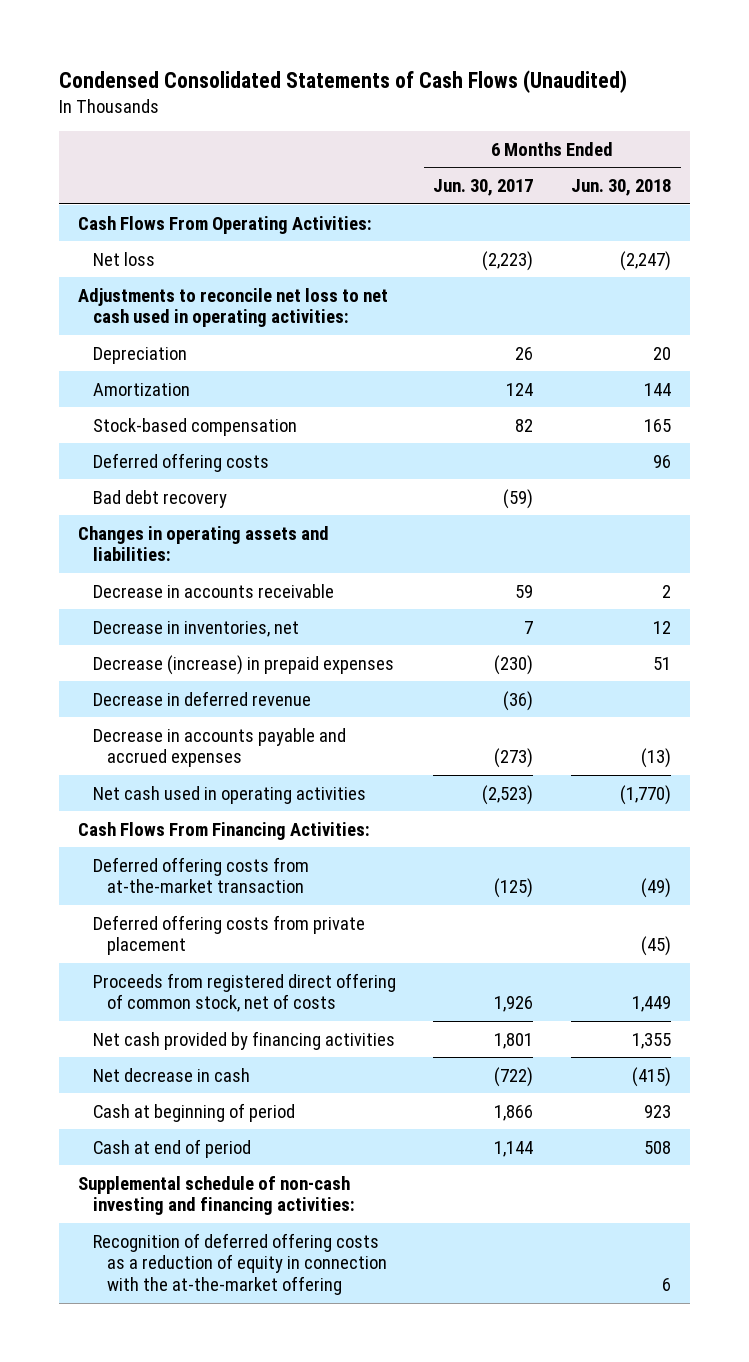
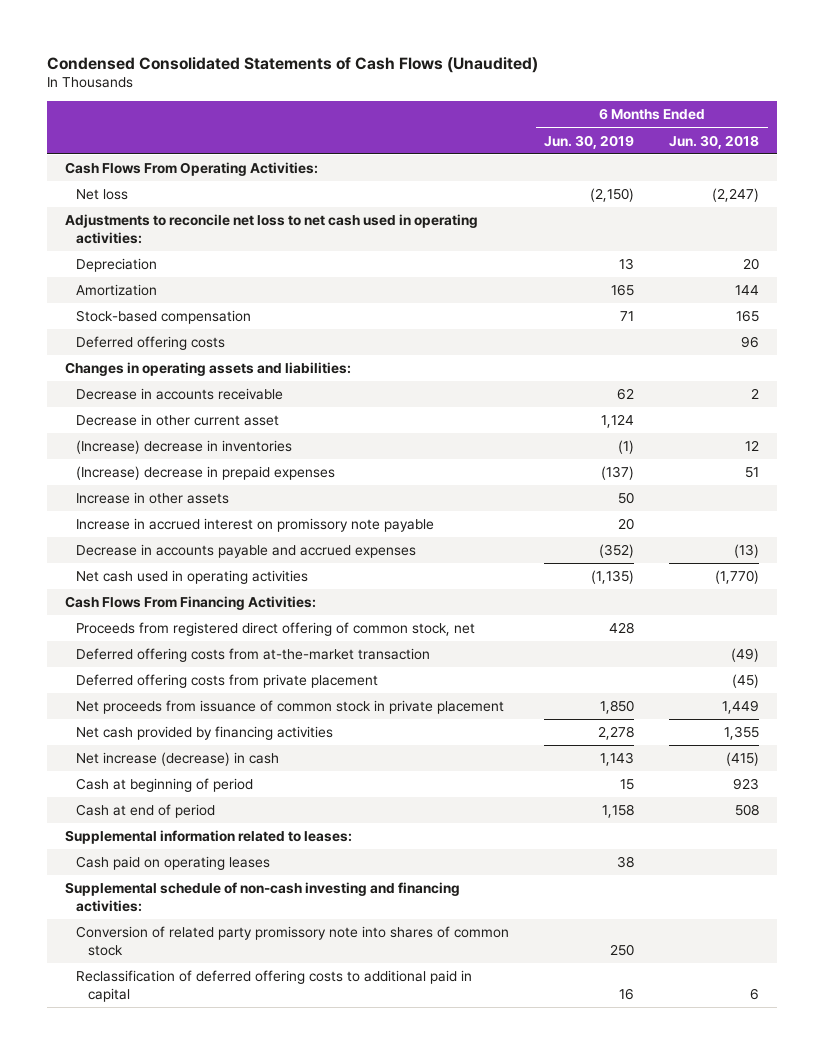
[433,179,534,197] Jun. 30, 2017 -> none
none -> [544,134,635,149] Jun. 30, 2019
[92,489,227,508] Bad debt recovery -> none
[92,690,311,706] Decrease in deferred revenue -> none
none -> [76,414,280,427] Decrease in other current asset
[92,620,299,637] Decrease in inventories, net -> [76,440,293,455] (Increase) decrease in inventories
[92,654,394,675] Decrease (increase) in prepaid expenses -> [76,466,336,481] (Increase) decrease in prepaid expenses
none -> [76,492,230,505] Increase in other assets
none -> [76,518,435,533] Increase in accrued interest on promissory note payable
none -> [76,622,476,637] Proceeds from registered direct offering of common stock, net
[92,972,396,1013] Proceeds from registered direct offering of common stock, net of costs -> [76,700,505,715] Net proceeds from issuance of common stock in private placement
[92,1067,250,1082] Net decrease in cash -> [76,752,280,767] Net increase (decrease) in cash
none -> [64,830,352,845] Supplemental information related to leases:
none -> [76,856,271,871] Cash paid on operating leases
none -> [76,926,510,957] Conversion of related party promissory note into shares of common stock
[92,1232,388,1296] Recognition of deferred offering costs as a reduction of equity in connection with the at-the-market offering -> [76,970,473,1003] Reclassification of deferred offering costs to additional paid in capital

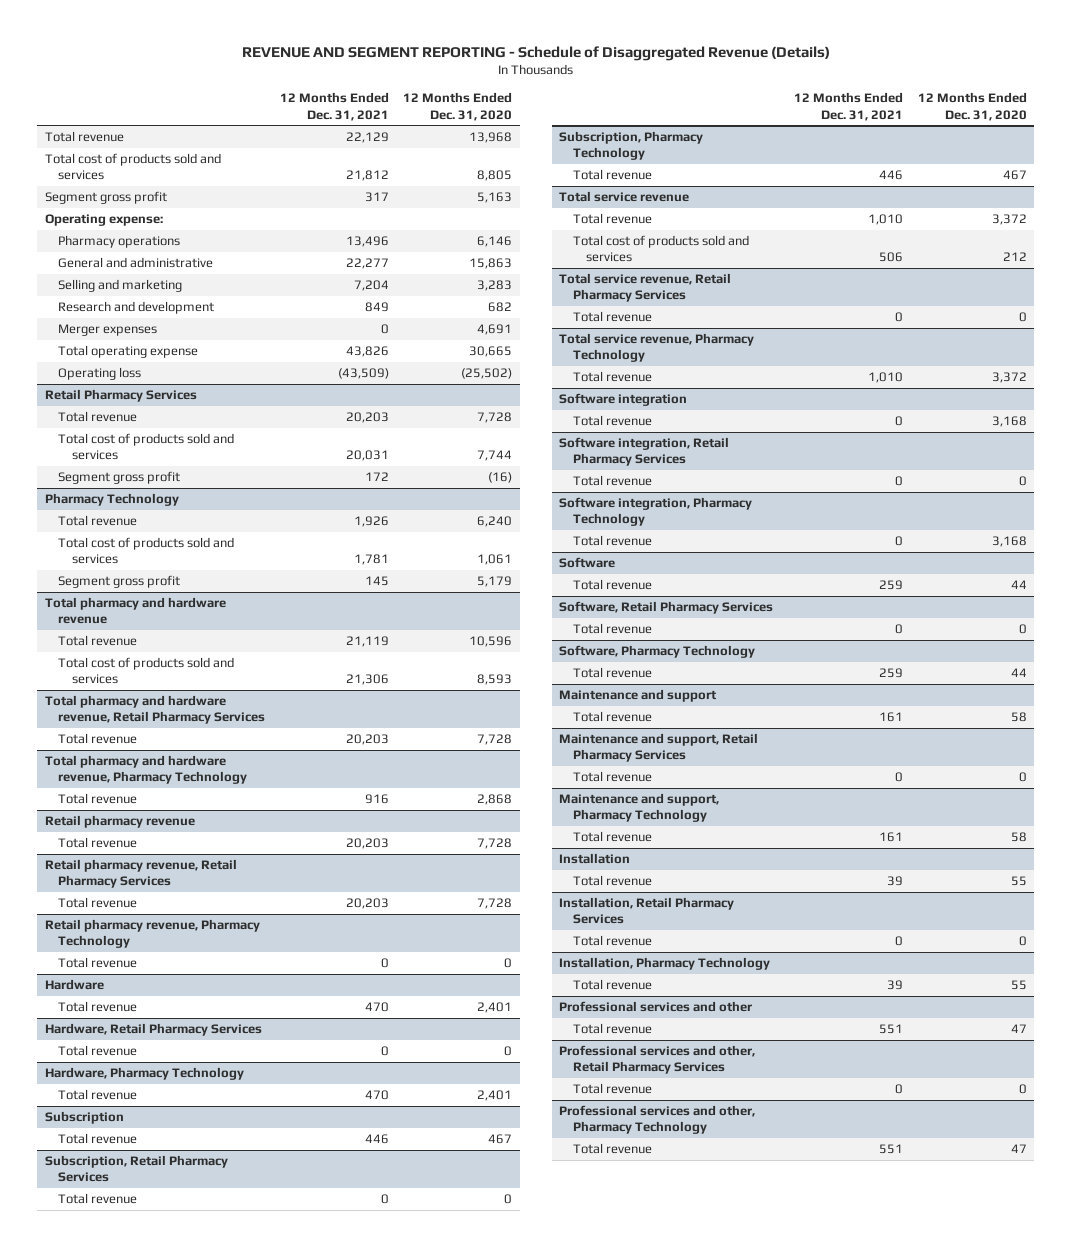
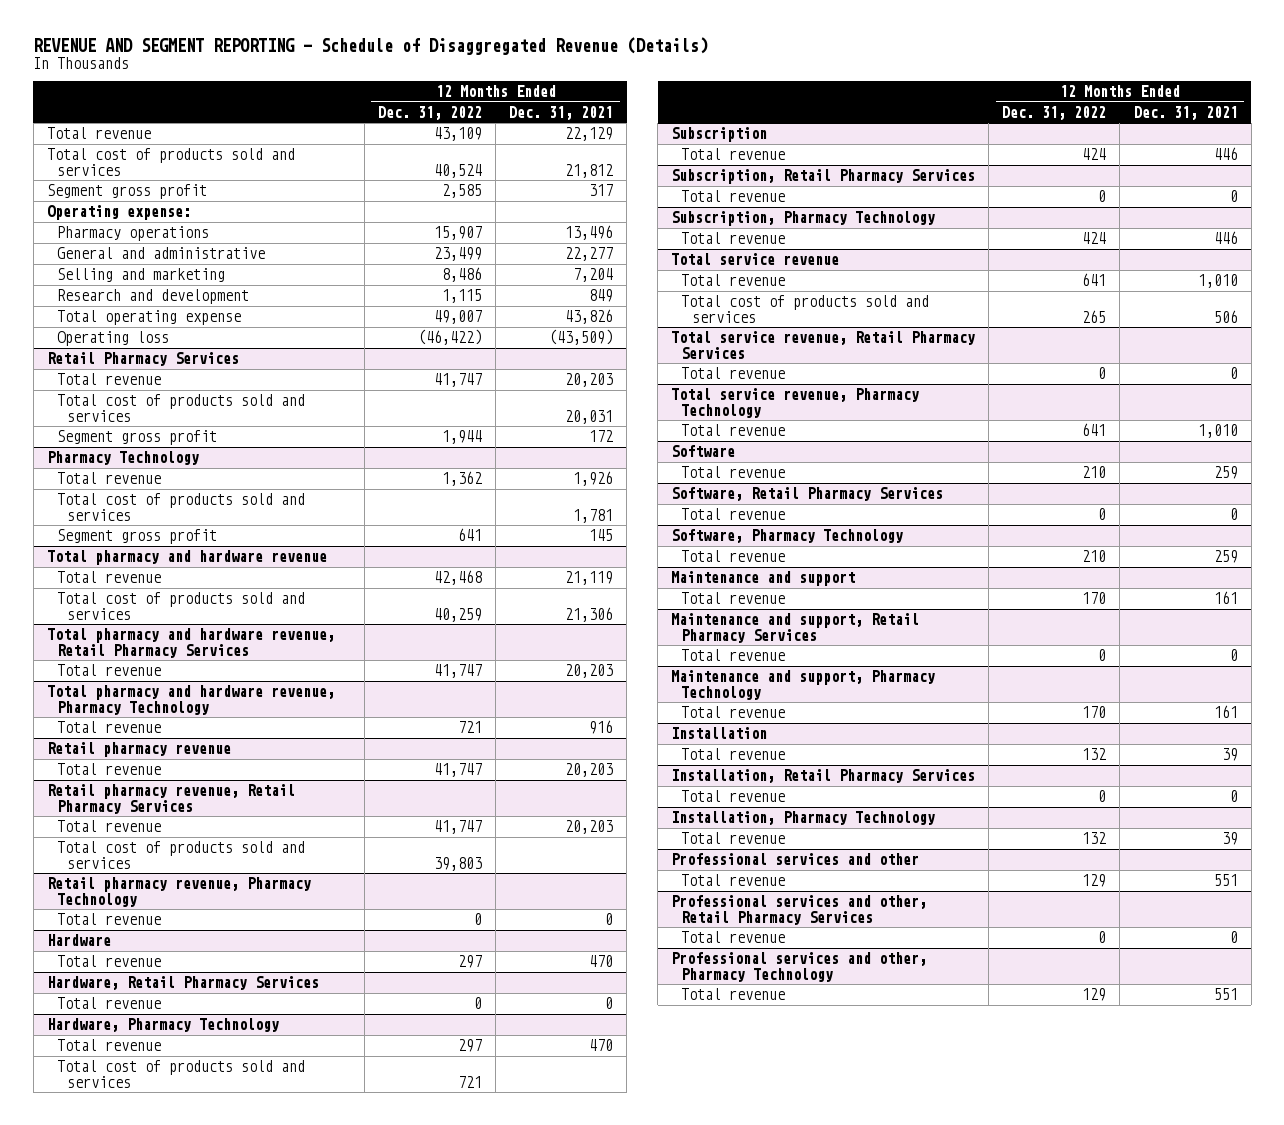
[403,92,513,121] 12 Months Ended Dec. 31, 2020 -> none
none -> [377,105,482,120] Dec. 31, 2022
[58,323,158,336] Merger expenses -> none
none -> [57,840,306,869] Total cost of products sold and services
none -> [57,1059,306,1088] Total cost of products sold and services
[559,392,688,406] Software integration -> none
[572,414,652,426] Total revenue -> none
[559,436,730,467] Software integration, Retail Pharmacy Services -> none
[572,474,652,486] Total revenue -> none
[559,496,753,527] Software integration, Pharmacy Technology -> none
[572,534,652,546] Total revenue -> none

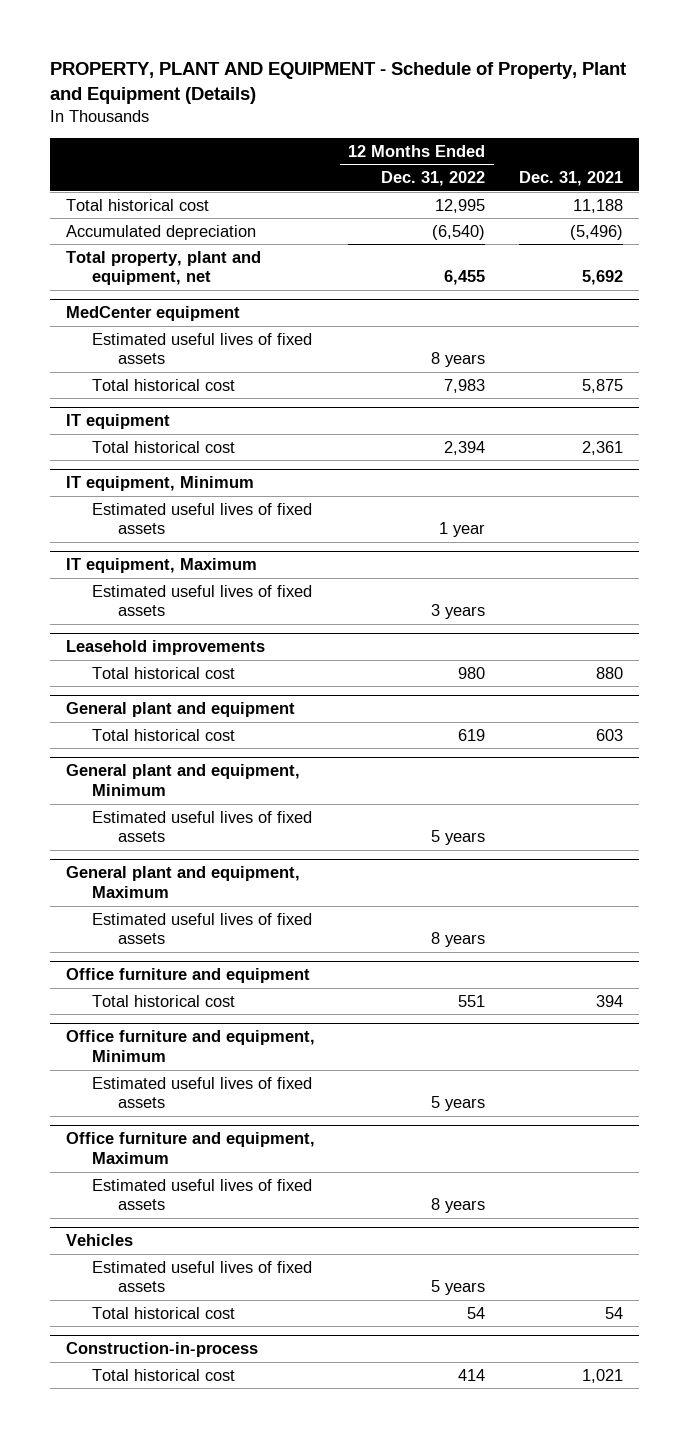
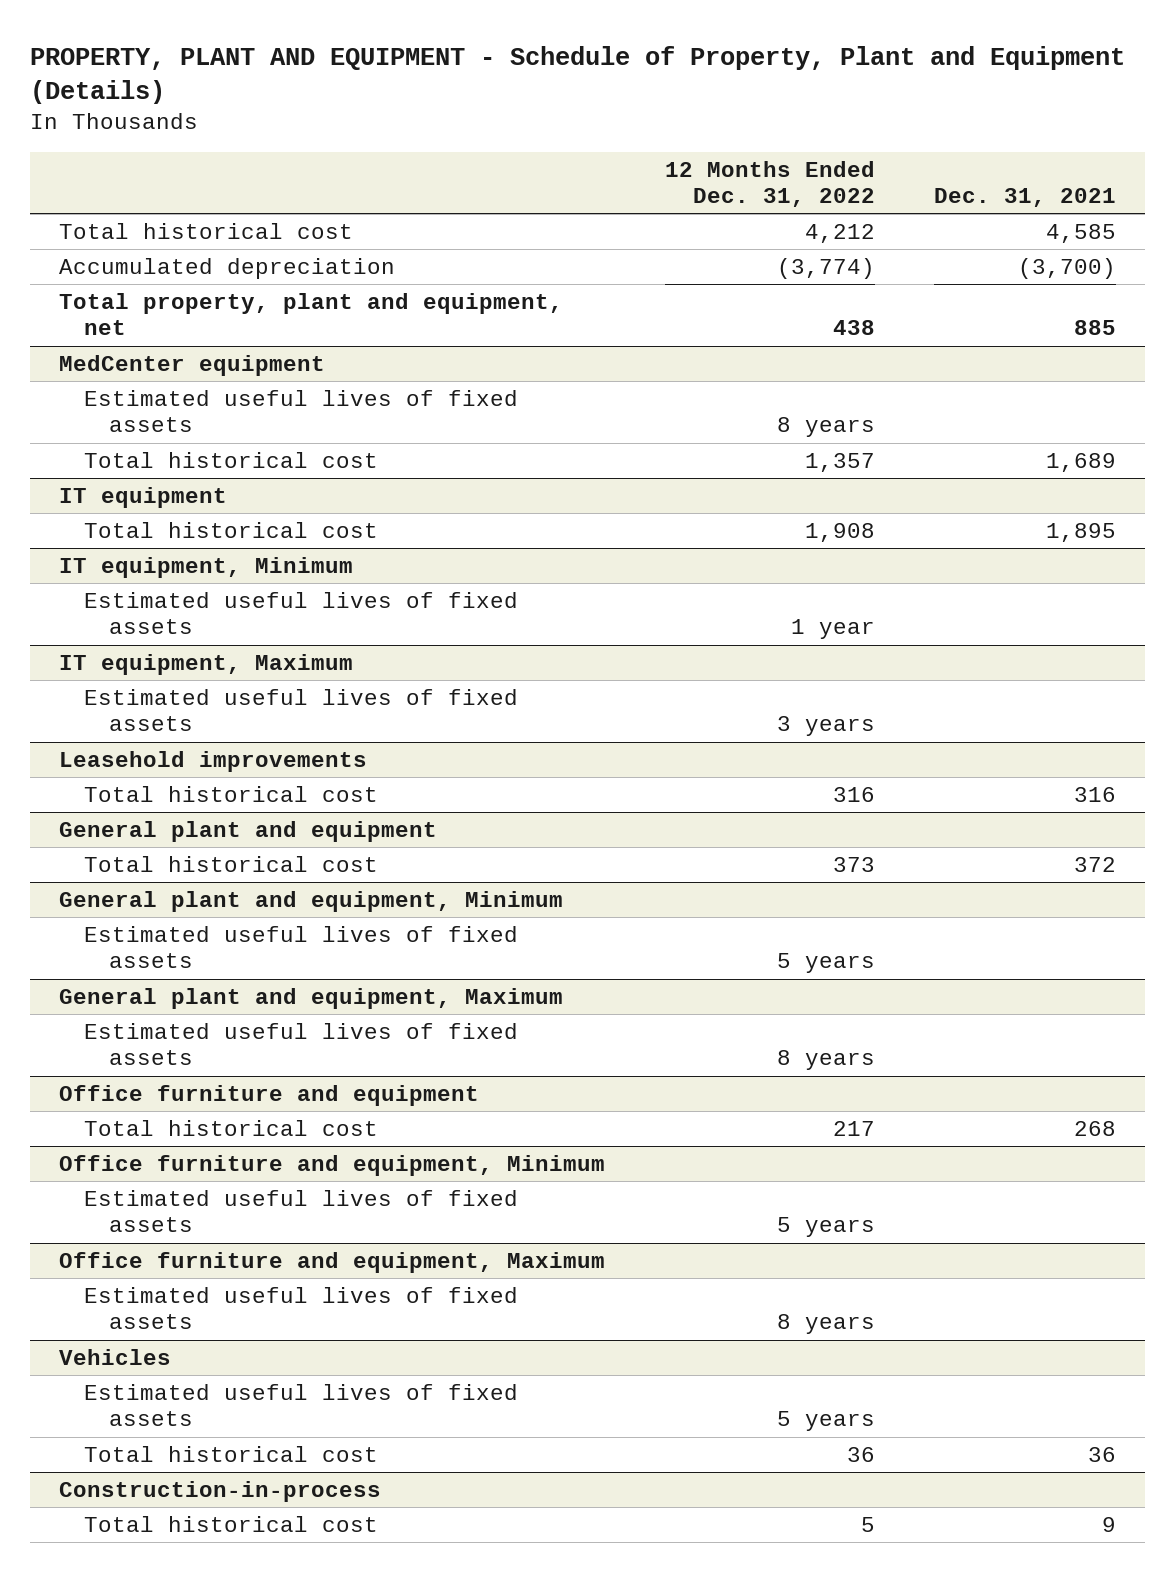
[435,198,486,213] 12,995 -> [804,223,875,243] 4,212
[572,198,623,213] 11,188 -> [1045,223,1116,243] 4,585
[432,224,486,240] (6,540) -> [776,257,875,279] (3,774)
[569,224,623,240] (5,496) -> [1017,257,1116,279] (3,700)
[444,270,486,286] 6,455 -> [832,320,875,336] 438
[581,270,623,286] 5,692 -> [1073,320,1116,336] 885
[444,378,486,393] 7,983 -> [804,452,875,472] 1,357
[581,378,623,393] 5,875 -> [1045,452,1116,472] 1,689
[444,440,486,455] 2,394 -> [804,522,875,542] 1,908
[581,440,623,455] 2,361 -> [1045,522,1116,542] 1,895
[458,666,486,679] 980 -> [832,786,875,802] 316
[595,666,623,679] 880 -> [1073,786,1116,802] 316
[458,728,486,741] 619 -> [832,856,875,872] 373
[595,728,623,741] 603 -> [1073,856,1116,872] 372
[458,994,486,1007] 551 -> [832,1120,875,1136] 217
[595,994,623,1007] 394 -> [1073,1120,1116,1136] 268
[467,1306,486,1319] 54 -> [846,1446,875,1462] 36
[604,1306,623,1319] 54 -> [1087,1446,1116,1462] 36
[458,1368,486,1381] 414 -> [860,1516,875,1532] 5
[581,1368,623,1383] 1,021 -> [1101,1516,1116,1532] 9

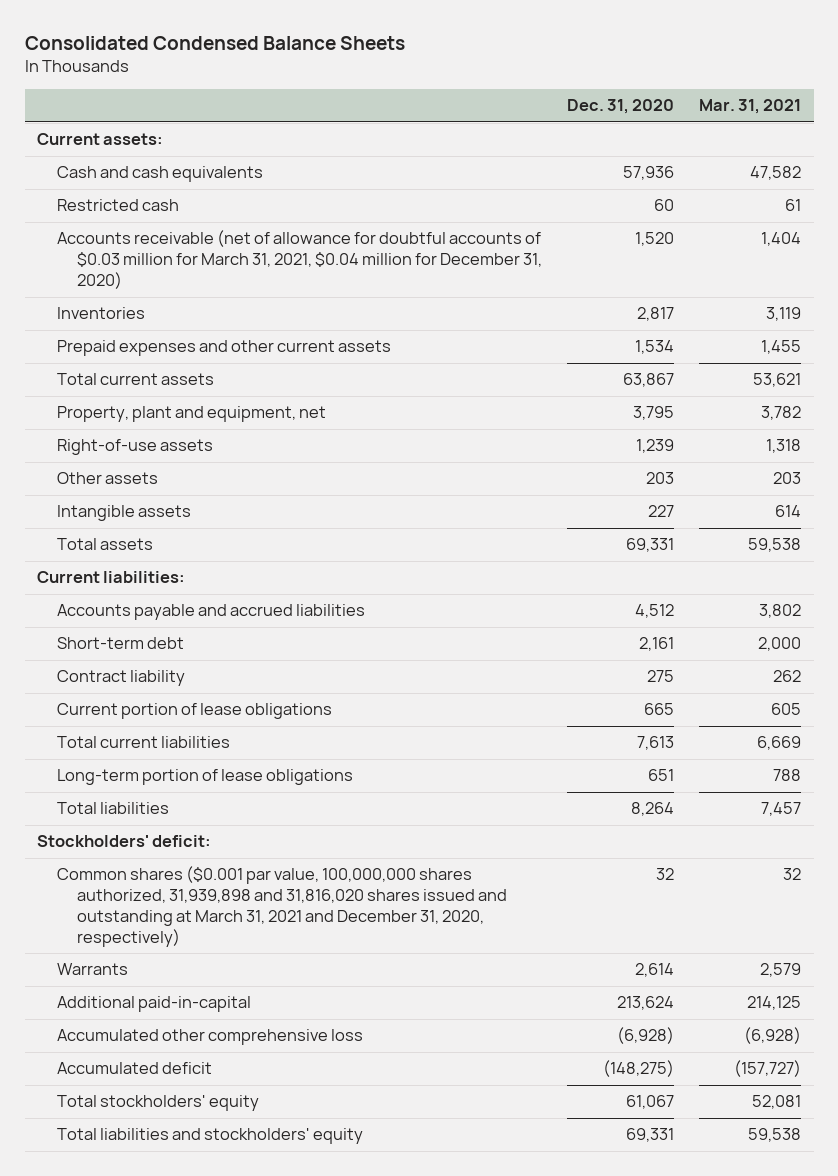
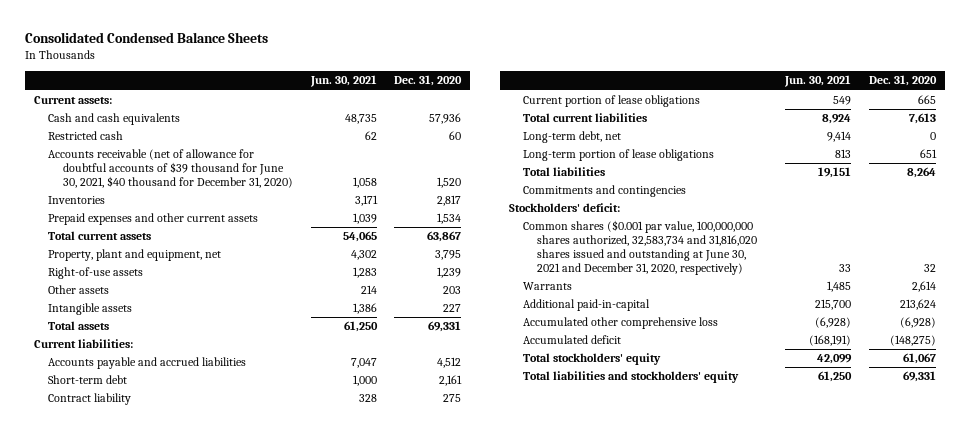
[699,99,802,115] Mar. 31, 2021 -> none
none -> [309,75,377,88] Jun. 30, 2021
[57,230,542,290] Accounts receivable (net of allowance for doubtful accounts of $0.03 million for March 31, 2021, $0.04 million for December 31, 2020) -> [48,149,293,188] Accounts receivable (net of allowance for doubtful accounts of $39 thousand for June 30, 2021, $40 thousand for December 31, 2020)
none -> [523,131,622,144] Long-term debt, net
none -> [523,185,687,198] Commitments and contingencies
[57,866,507,948] Common shares ($0.001 par value, 100,000,000 shares authorized, 31,939,898 and 31,816,020 shares issued and outstanding at March 31, 2021 and December 31, 2020, respectively) -> [523,220,758,275] Common shares ($0.001 par value, 100,000,000 shares authorized, 32,583,734 and 31,816,020 shares issued and outstanding at June 30, 2021 and December 31, 2020, respectively)

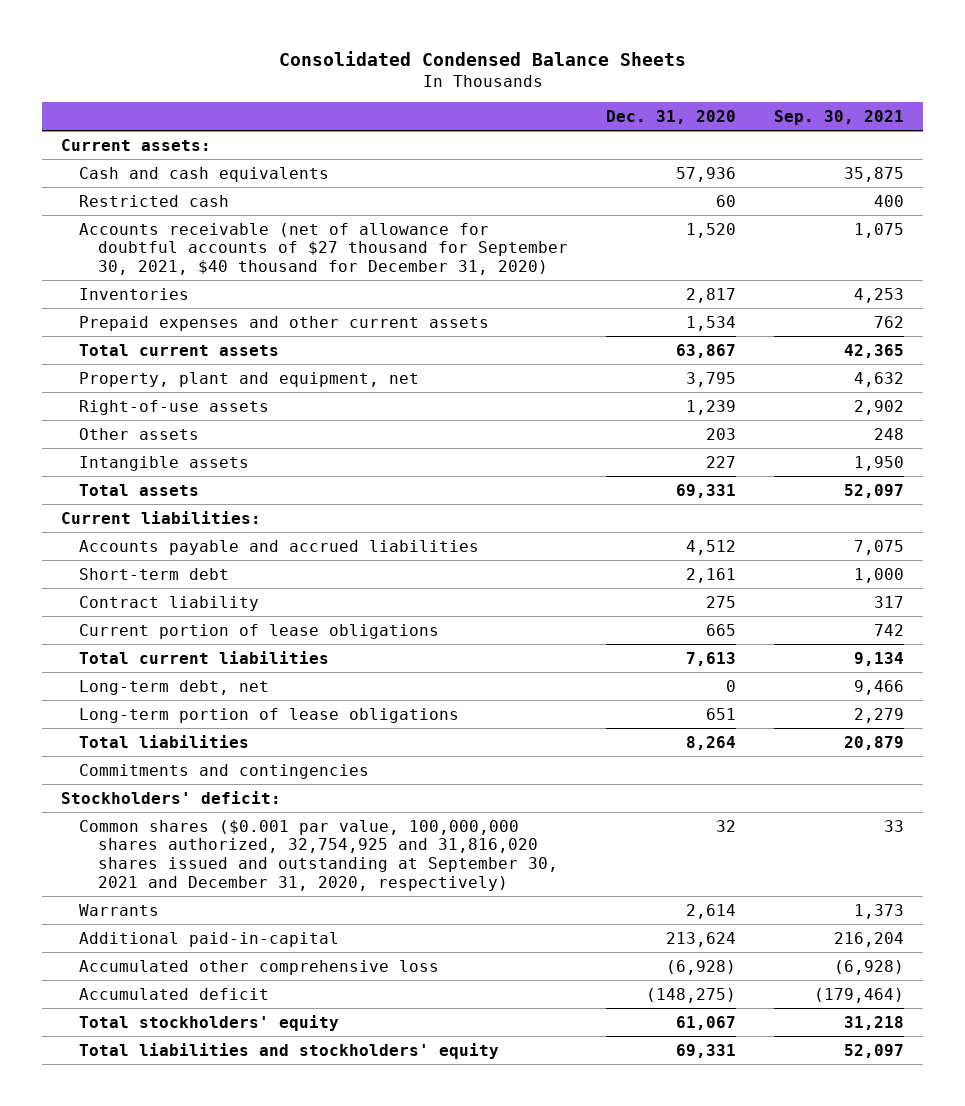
[309,75,377,88] Jun. 30, 2021 -> none
none -> [774,110,905,126] Sep. 30, 2021
[48,149,293,188] Accounts receivable (net of allowance for doubtful accounts of $39 thousand for June 30, 2021, $40 thousand for December 31, 2020) -> [79,222,568,275] Accounts receivable (net of allowance for doubtful accounts of $27 thousand for September 30, 2021, $40 thousand for December 31, 2020)
[523,220,758,275] Common shares ($0.001 par value, 100,000,000 shares authorized, 32,583,734 and 31,816,020 shares issued and outstanding at June 30, 2021 and December 31, 2020, respectively) -> [79,819,558,891] Common shares ($0.001 par value, 100,000,000 shares authorized, 32,754,925 and 31,816,020 shares issued and outstanding at September 30, 2021 and December 31, 2020, respectively)

